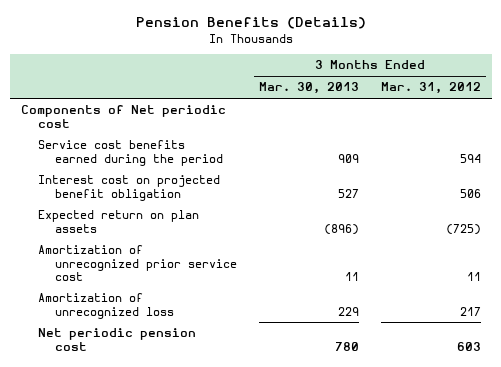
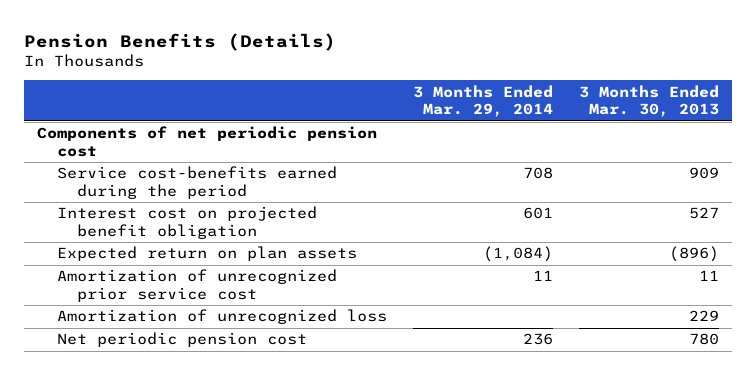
[380,82,481,95] Mar. 31, 2012 -> none
none -> [413,84,554,118] 3 Months Ended Mar. 29, 2014
[20,105,226,128] Components of Net periodic cost -> [37,126,378,158] Components of net periodic pension cost
[37,140,224,166] Service cost benefits earned during the period -> [57,166,338,200] Service cost-benefits earned during the period

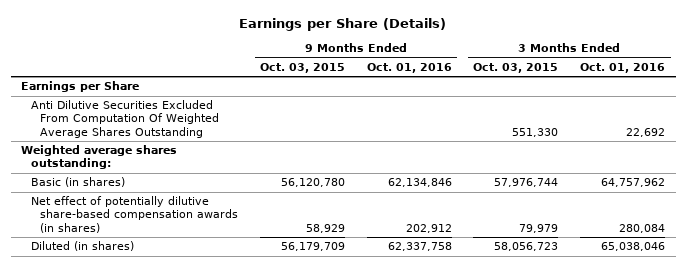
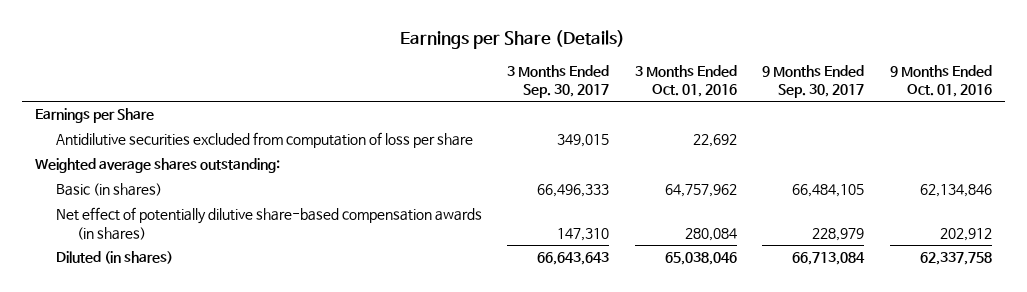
[260,62,346,73] Oct. 03, 2015 -> none
[473,62,559,73] Oct. 03, 2015 -> none
none -> [507,64,610,98] 3 Months Ended Sep. 30, 2017
none -> [762,64,865,98] 9 Months Ended Sep. 30, 2017
[30,100,220,138] Anti Dilutive Securities Excluded From Computation Of Weighted Average Shares Outstanding -> [55,132,473,149] Antidilutive securities excluded from computation of loss per share

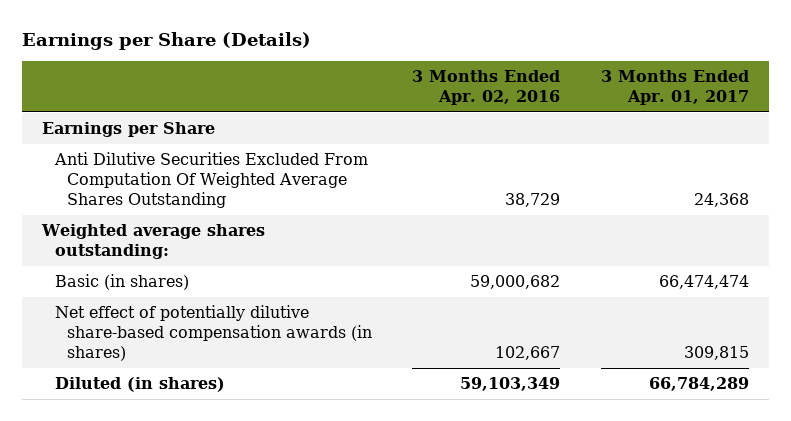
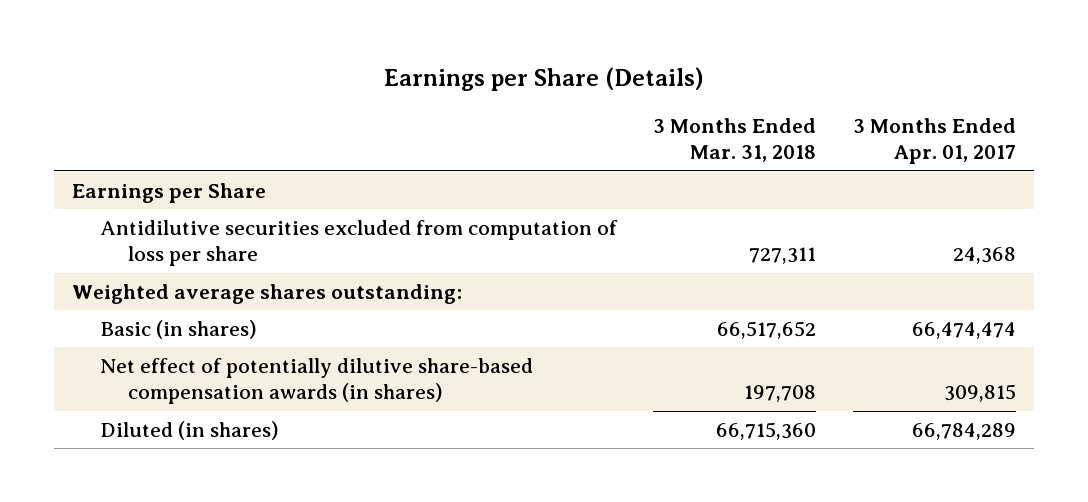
[412,70,561,106] 3 Months Ended Apr. 02, 2016 -> none
none -> [653,117,817,163] 3 Months Ended Mar. 31, 2018
[53,152,368,208] Anti Dilutive Securities Excluded From Computation Of Weighted Average Shares Outstanding -> [99,219,618,267] Antidilutive securities excluded from computation of loss per share

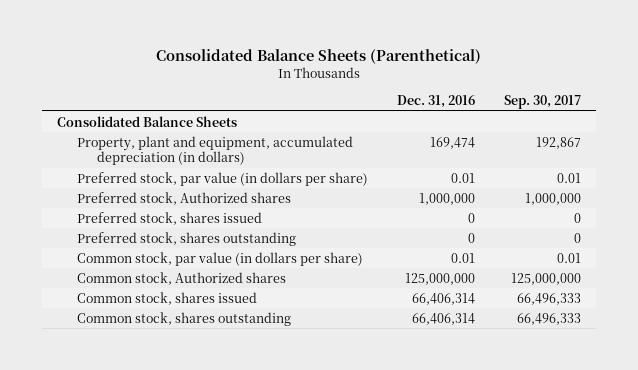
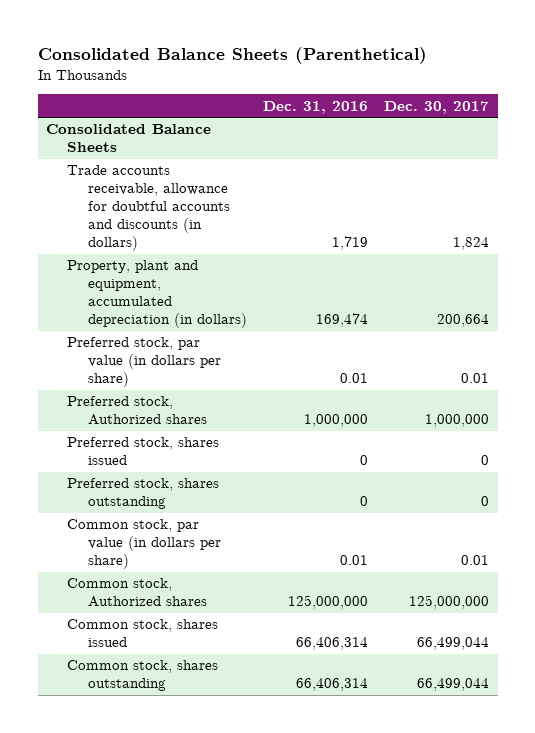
[504,95,582,110] Sep. 30, 2017 -> none
none -> [384,100,490,114] Dec. 30, 2017
none -> [66,165,231,252] Trade accounts receivable, allowance for doubtful accounts and discounts (in dollars)

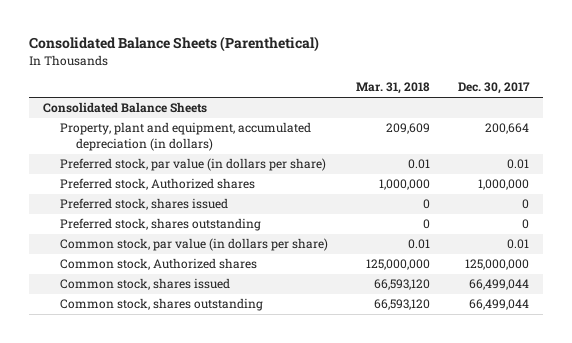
[263,100,369,114] Dec. 31, 2016 -> none
none -> [355,82,430,95] Mar. 31, 2018
[66,165,231,252] Trade accounts receivable, allowance for doubtful accounts and discounts (in dollars) -> none

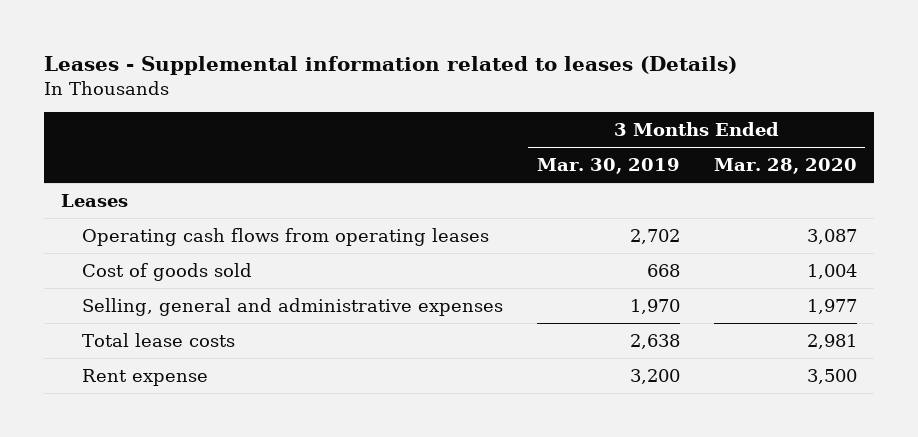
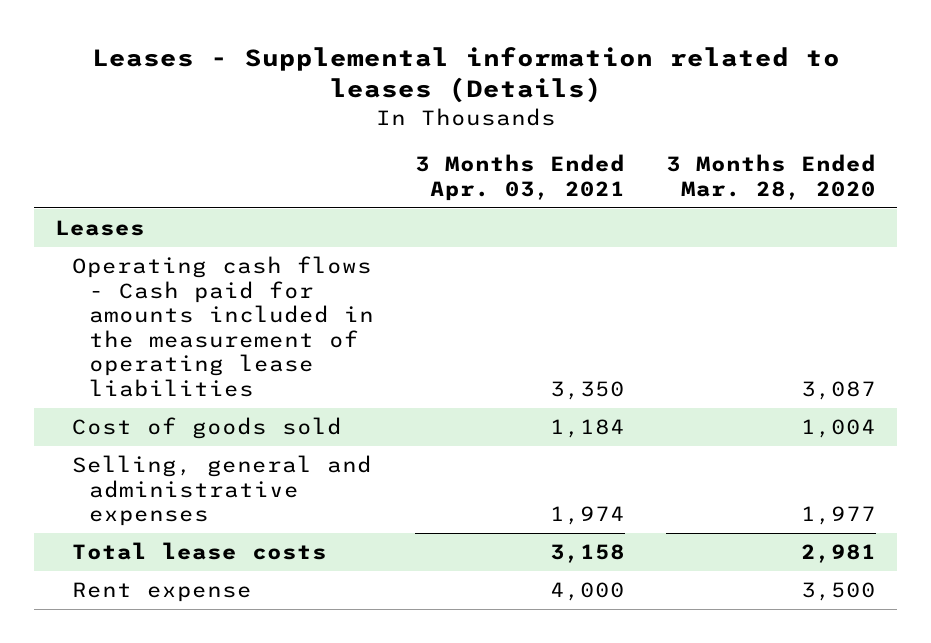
[536,157,680,174] Mar. 30, 2019 -> none
none -> [415,154,626,201] 3 Months Ended Apr. 03, 2021
[81,227,489,246] Operating cash flows from operating leases -> [71,256,374,397] Operating cash flows - Cash paid for amounts included in the measurement of operating lease liabilities

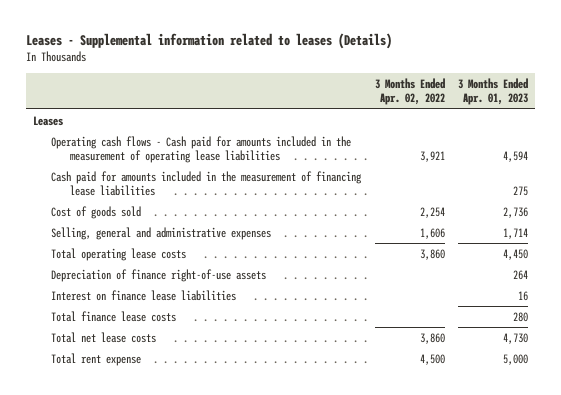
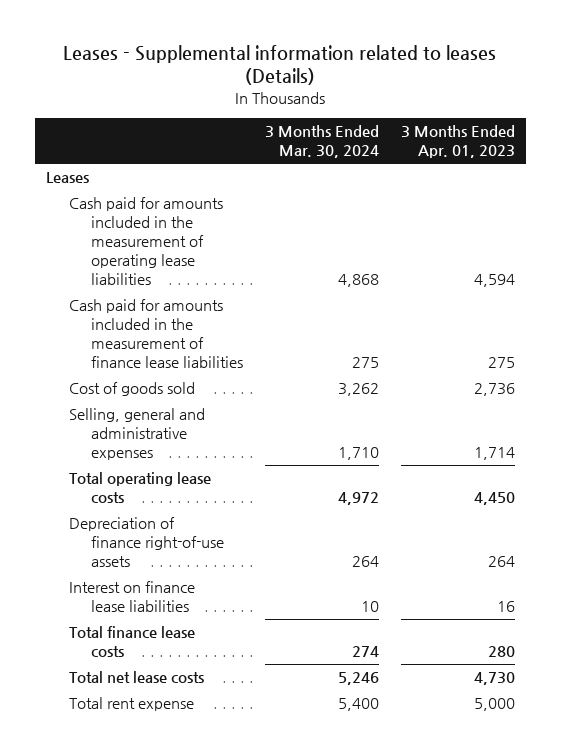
[374,78,445,106] 3 Months Ended Apr. 02, 2022 -> none
none -> [265,125,380,159] 3 Months Ended Mar. 30, 2024
[51,135,352,163] Operating cash flows - Cash paid for amounts included in the measurement of operating lease liabilities -> [68,197,223,286] Cash paid for amounts included in the measurement of operating lease liabilities
[51,170,363,196] Cash paid for amounts included in the measurement of financing lease liabilities -> [68,299,244,369] Cash paid for amounts included in the measurement of finance lease liabilities

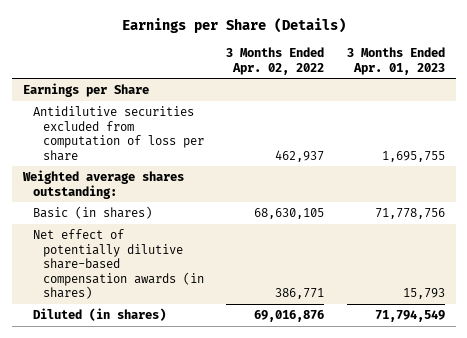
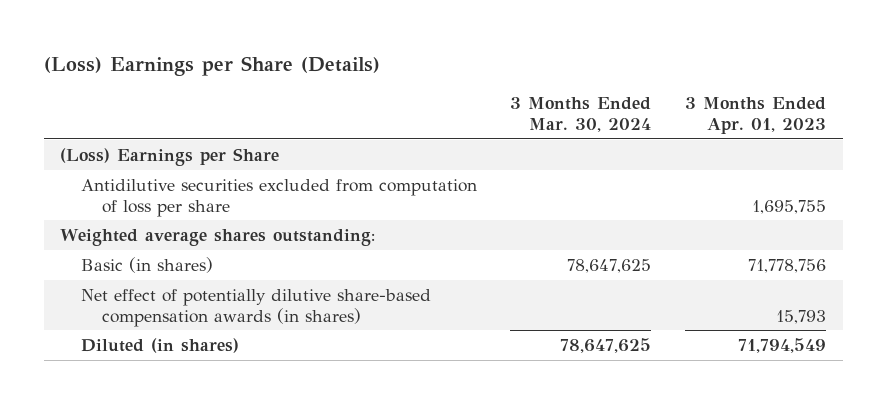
[121,18,346,34] Earnings per Share (Details) -> [43,55,380,76] (Loss) Earnings per Share (Details)
[226,47,325,75] 3 Months Ended Apr. 02, 2022 -> none
none -> [510,97,652,132] 3 Months Ended Mar. 30, 2024
[22,83,149,98] Earnings per Share -> [60,147,280,166] (Loss) Earnings per Share

